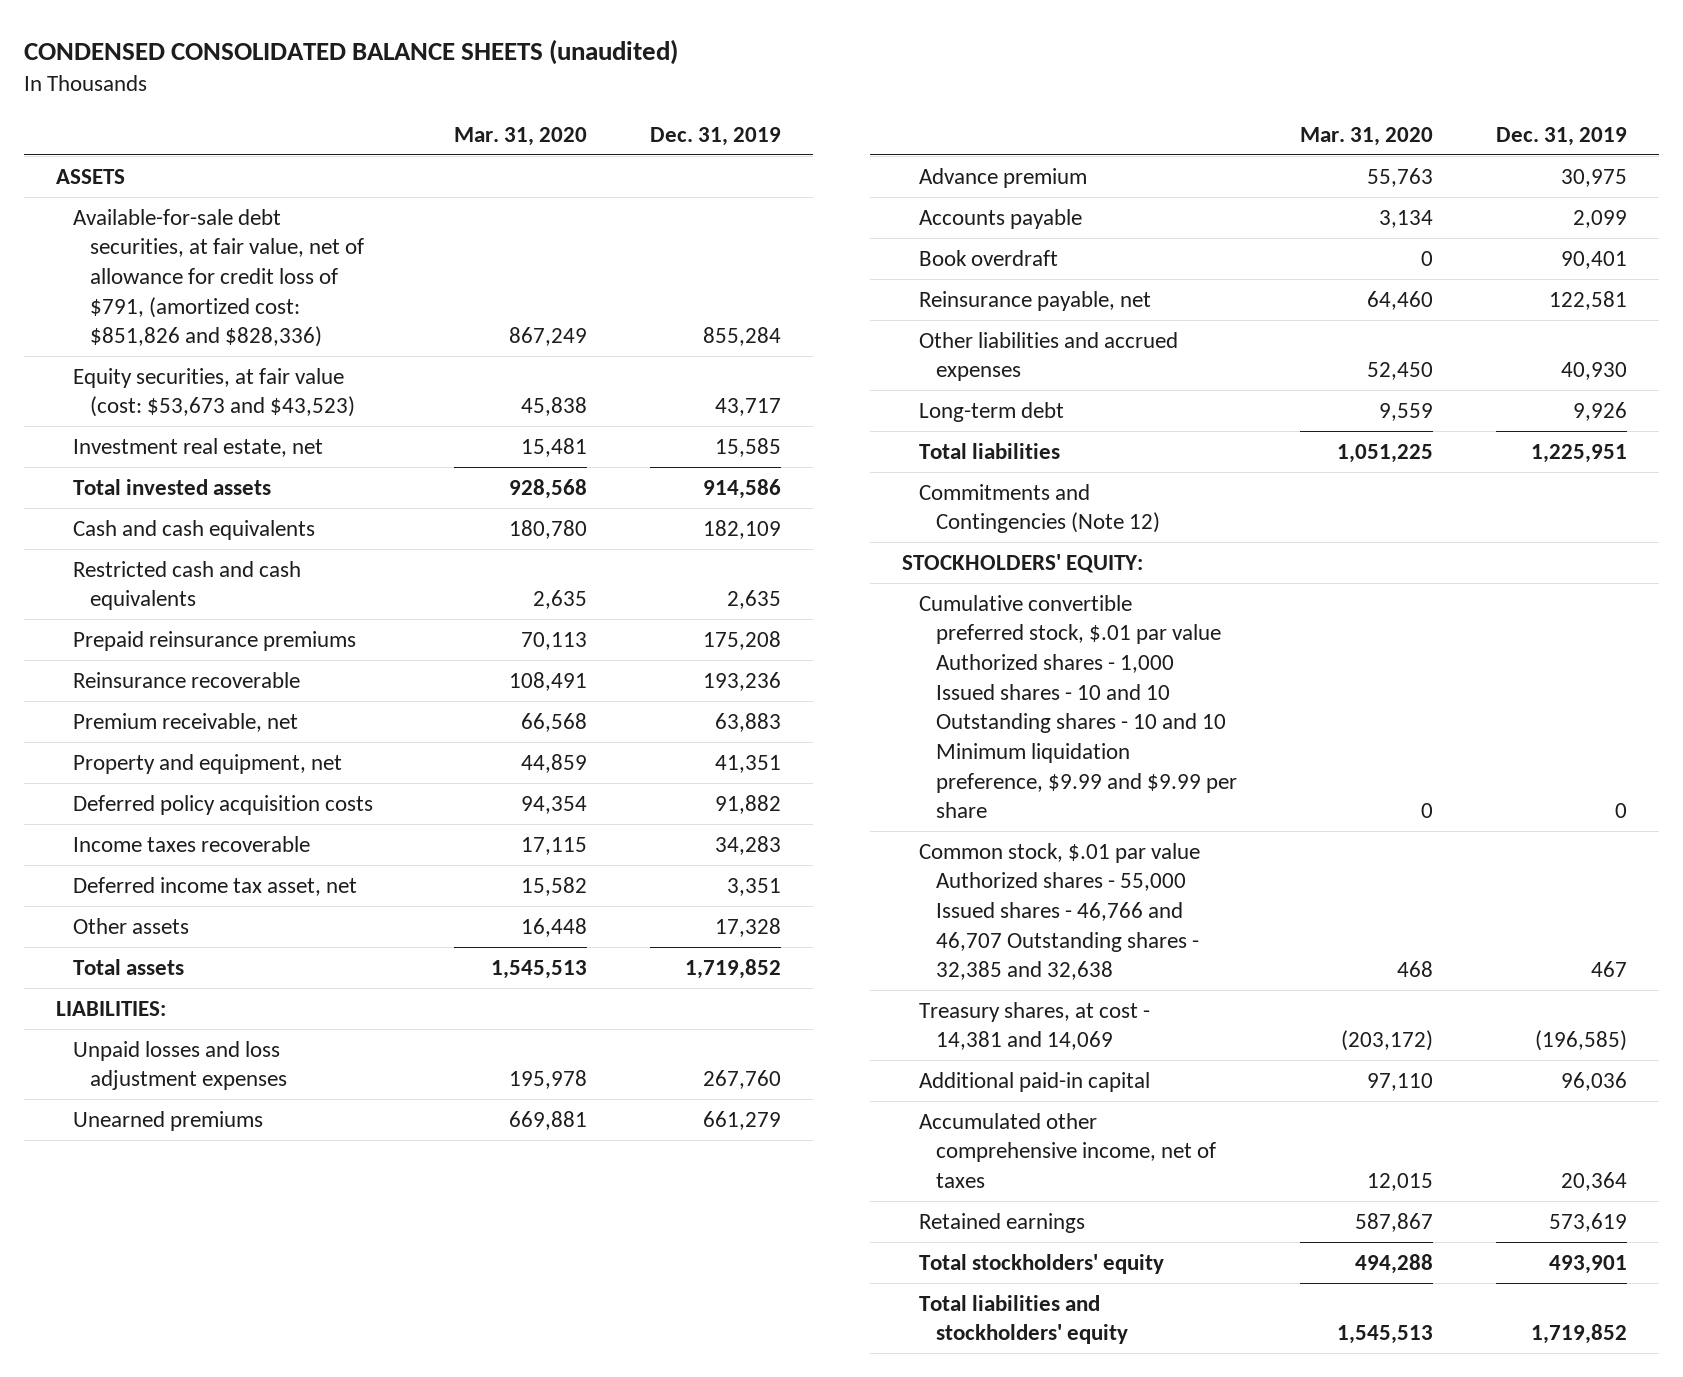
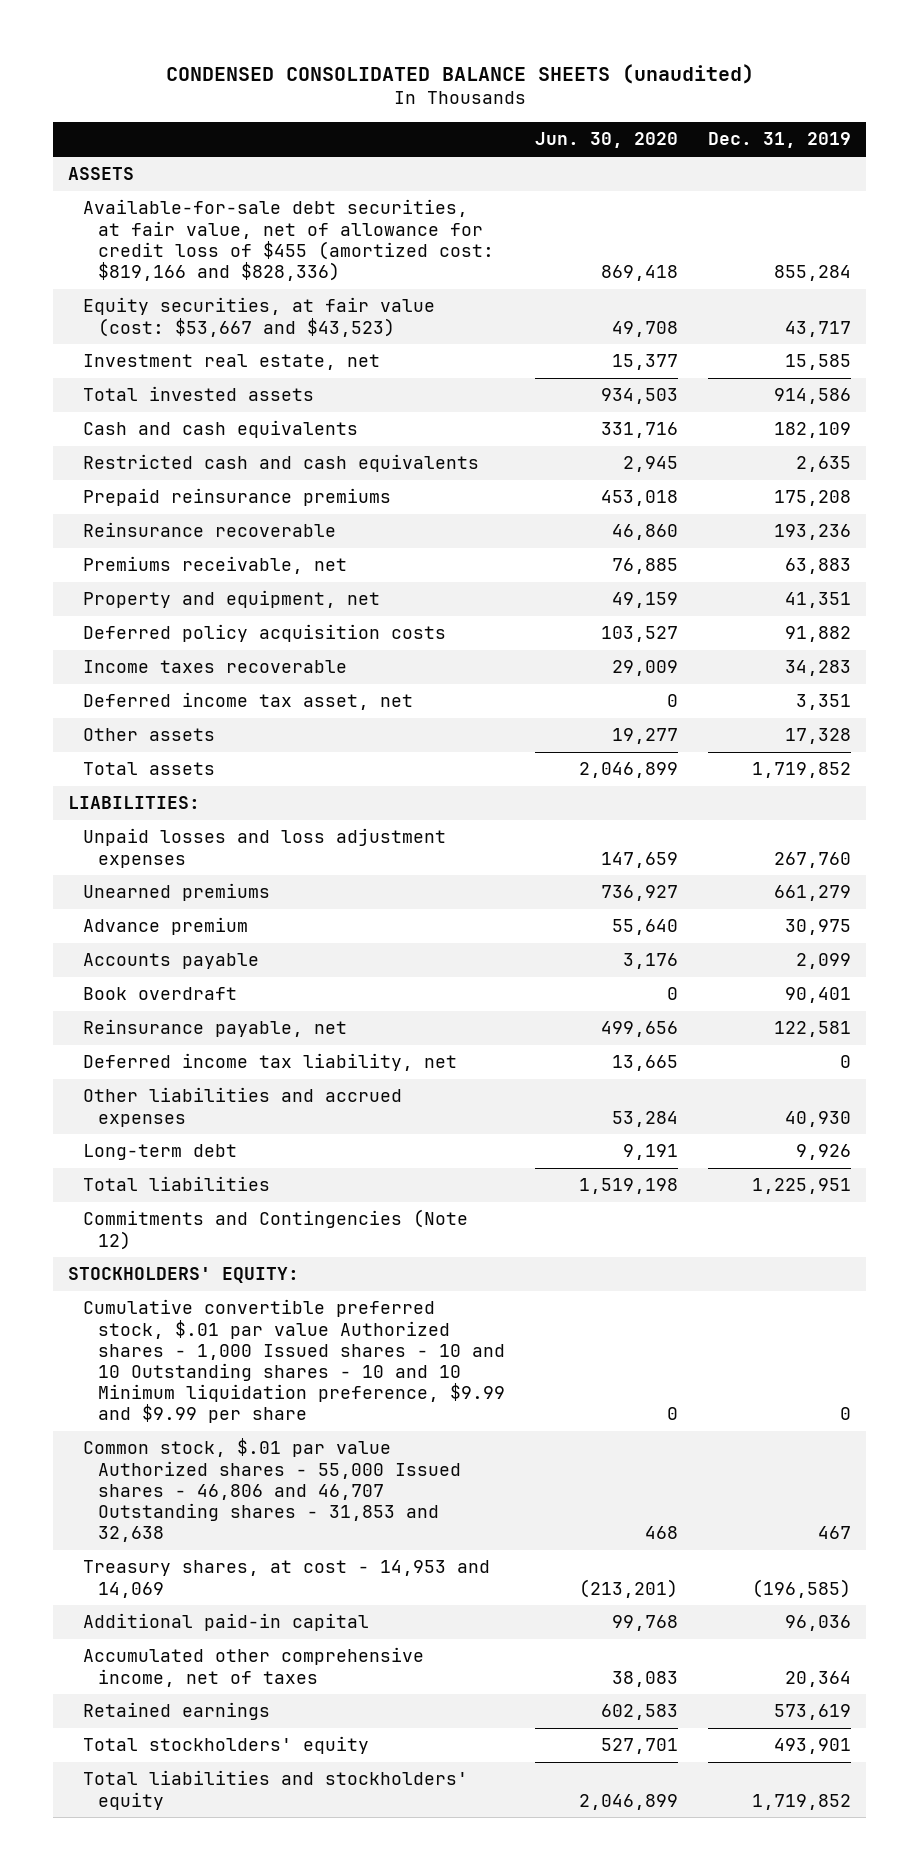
[453,126,587,146] Mar. 31, 2020 -> none
none -> [535,132,679,149] Jun. 30, 2020
[72,208,364,348] Available-for-sale debt securities, at fair value, net of allowance for credit loss of $791, (amortized cost: $851,826 and $828,336) -> [83,199,495,281] Available-for-sale debt securities, at fair value, net of allowance for credit loss of $455 (amortized cost: $819,166 and $828,336)
[72,367,355,418] Equity securities, at fair value (cost: $53,673 and $43,523) -> [83,297,436,337] Equity securities, at fair value (cost: $53,667 and $43,523)
[72,712,298,732] Premium receivable, net -> [83,556,348,575] Premiums receivable, net
none -> [83,1053,458,1072] Deferred income tax liability, net
[918,842,1200,981] Common stock, $.01 par value Authorized shares - 55,000 Issued shares - 46,766 and 46,707 Outstanding shares - 32,385 and 32,638 -> [83,1438,462,1543] Common stock, $.01 par value Authorized shares - 55,000 Issued shares - 46,806 and 46,707 Outstanding shares - 31,853 and 32,638
[918,1001,1150,1051] Treasury shares, at cost - 14,381 and 14,069 -> [83,1560,491,1598] Treasury shares, at cost - 14,953 and 14,069

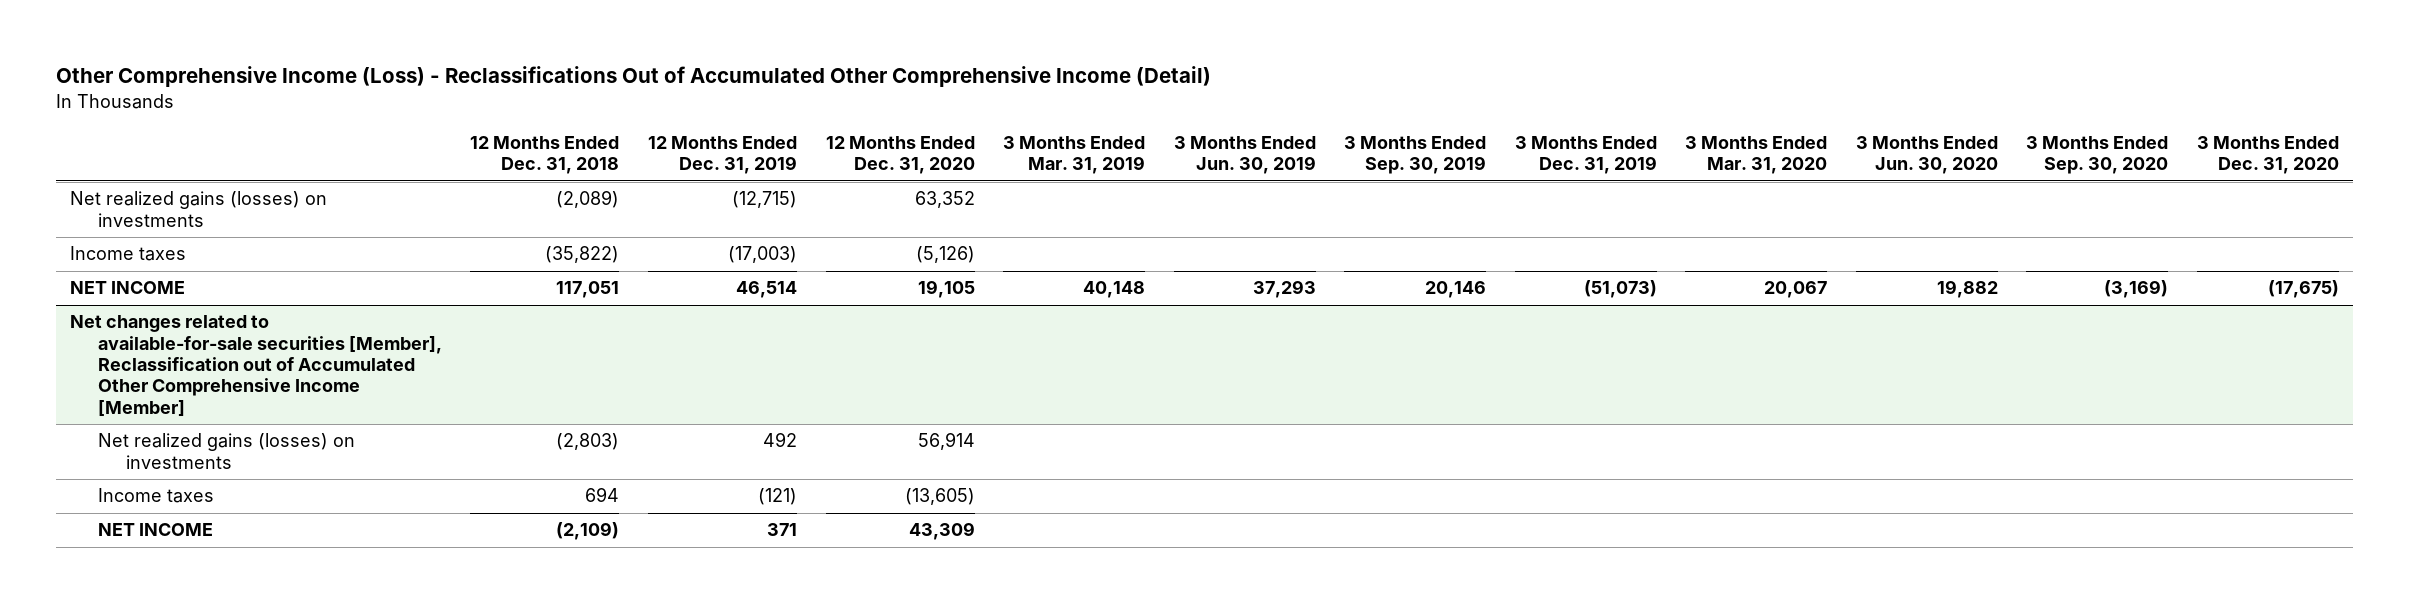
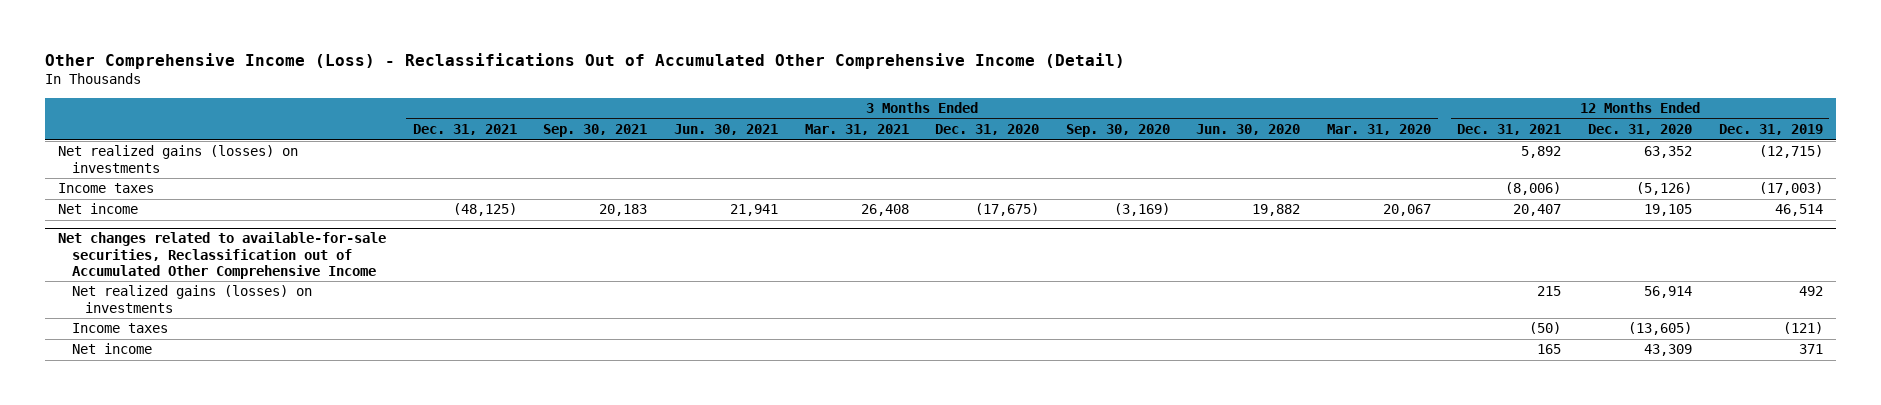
[470,135,620,175] 12 Months Ended Dec. 31, 2018 -> none
[1003,135,1146,175] 3 Months Ended Mar. 31, 2019 -> none
[1173,135,1316,175] 3 Months Ended Jun. 30, 2019 -> none
[1344,135,1487,175] 3 Months Ended Sep. 30, 2019 -> none
[1514,135,1657,175] 3 Months Ended Dec. 31, 2019 -> none
none -> [412,124,517,136] Dec. 31, 2021
none -> [543,124,648,138] Sep. 30, 2021
none -> [674,124,779,136] Jun. 30, 2021
none -> [804,124,909,136] Mar. 31, 2021
none -> [1457,124,1562,136] Dec. 31, 2021
[69,281,185,295] NET INCOME -> [58,203,139,215] Net income
[69,315,442,417] Net changes related to available-for-sale securities [Member], Reclassification out of Accumulated Other Comprehensive Income [Member] -> [58,232,387,280] Net changes related to available-for-sale securities, Reclassification out of Accumulated Other Comprehensive Income
[97,523,213,537] NET INCOME -> [71,343,152,355] Net income

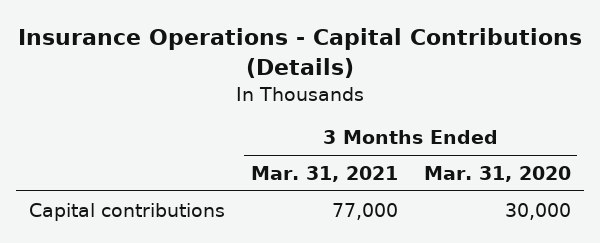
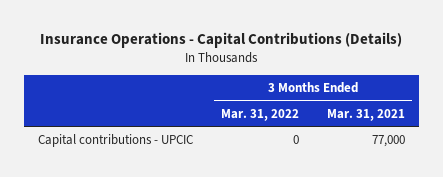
[423,165,571,182] Mar. 31, 2020 -> none
none -> [220,108,299,121] Mar. 31, 2022
[28,202,225,221] Capital contributions -> [37,134,193,148] Capital contributions - UPCIC

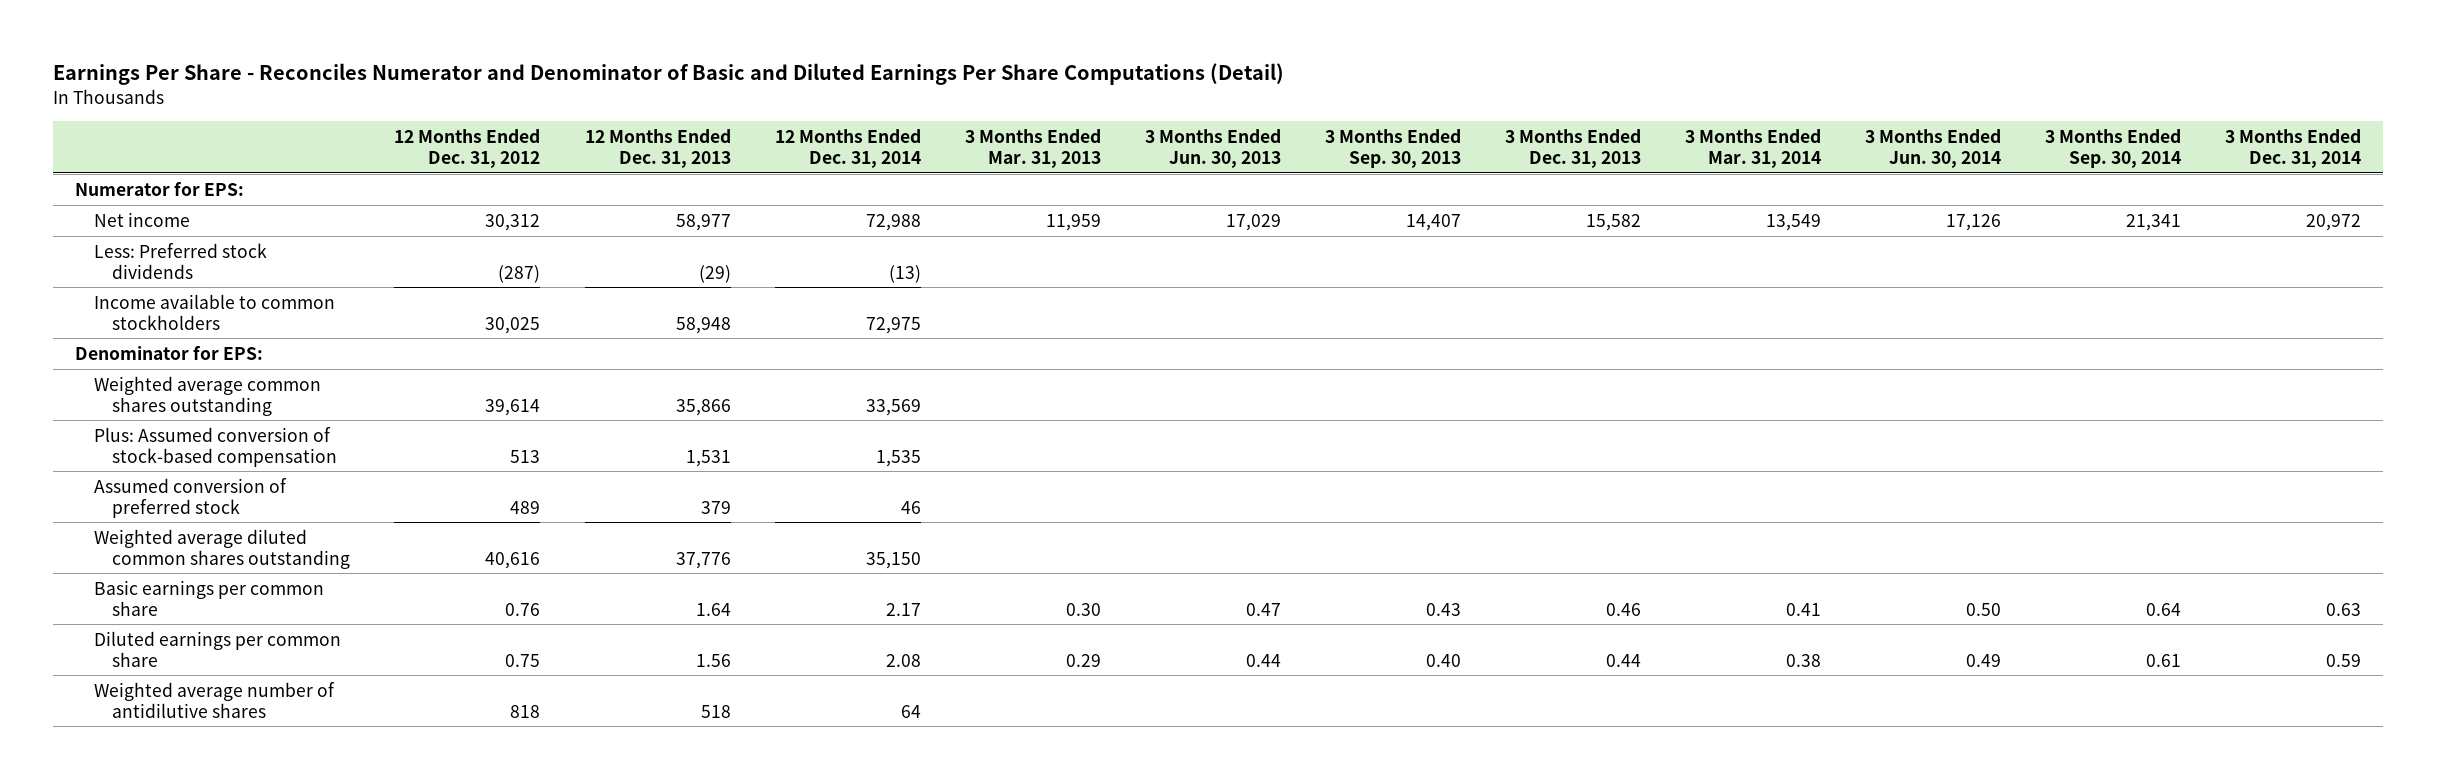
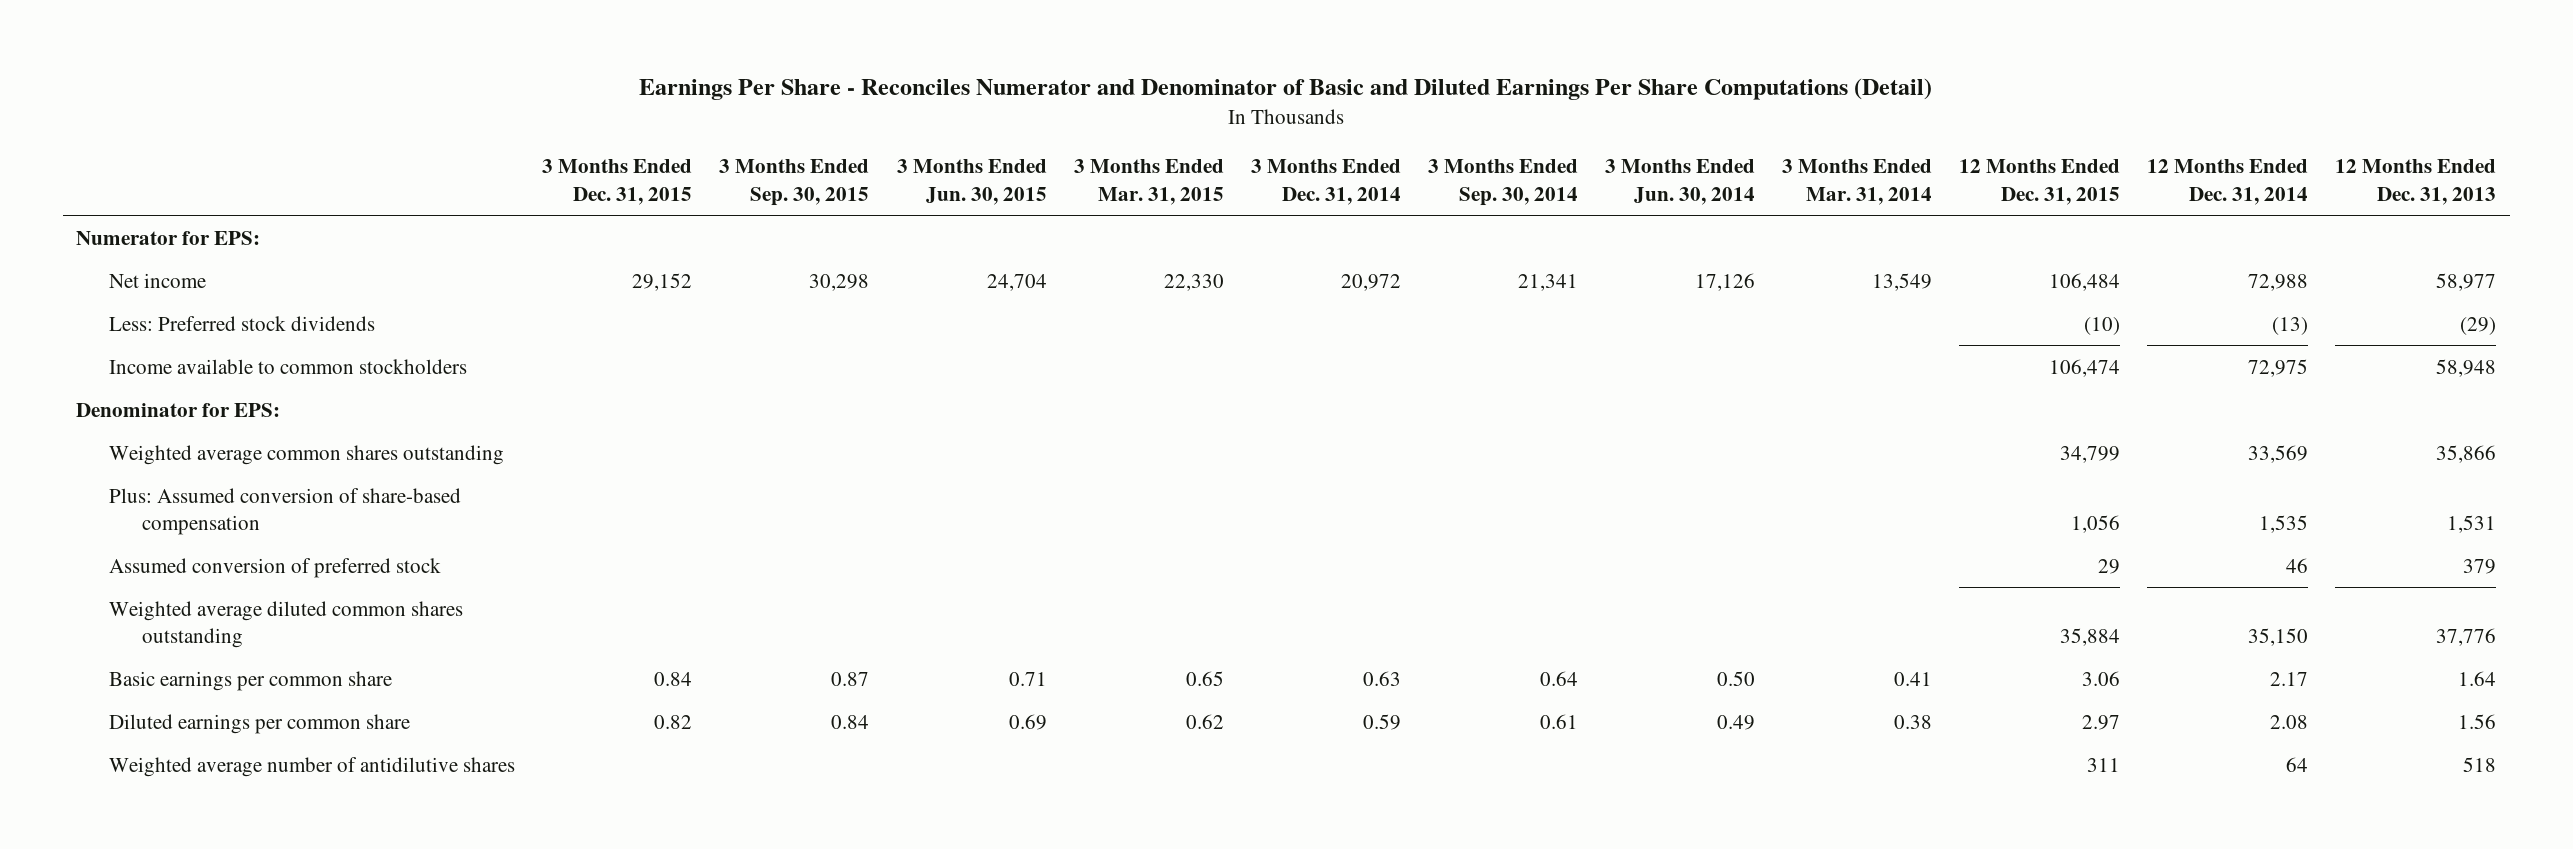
[394,129,541,168] 12 Months Ended Dec. 31, 2012 -> none
[964,129,1101,168] 3 Months Ended Mar. 31, 2013 -> none
[1144,129,1281,168] 3 Months Ended Jun. 30, 2013 -> none
[1324,129,1461,168] 3 Months Ended Sep. 30, 2013 -> none
[1505,129,1642,168] 3 Months Ended Dec. 31, 2013 -> none
none -> [542,159,693,205] 3 Months Ended Dec. 31, 2015
none -> [719,159,870,206] 3 Months Ended Sep. 30, 2015
none -> [896,159,1047,205] 3 Months Ended Jun. 30, 2015
none -> [1073,159,1224,205] 3 Months Ended Mar. 31, 2015
none -> [1958,159,2120,205] 12 Months Ended Dec. 31, 2015
[93,426,338,467] Plus: Assumed conversion of stock-based compensation -> [109,487,462,535] Plus: Assumed conversion of share-based compensation

